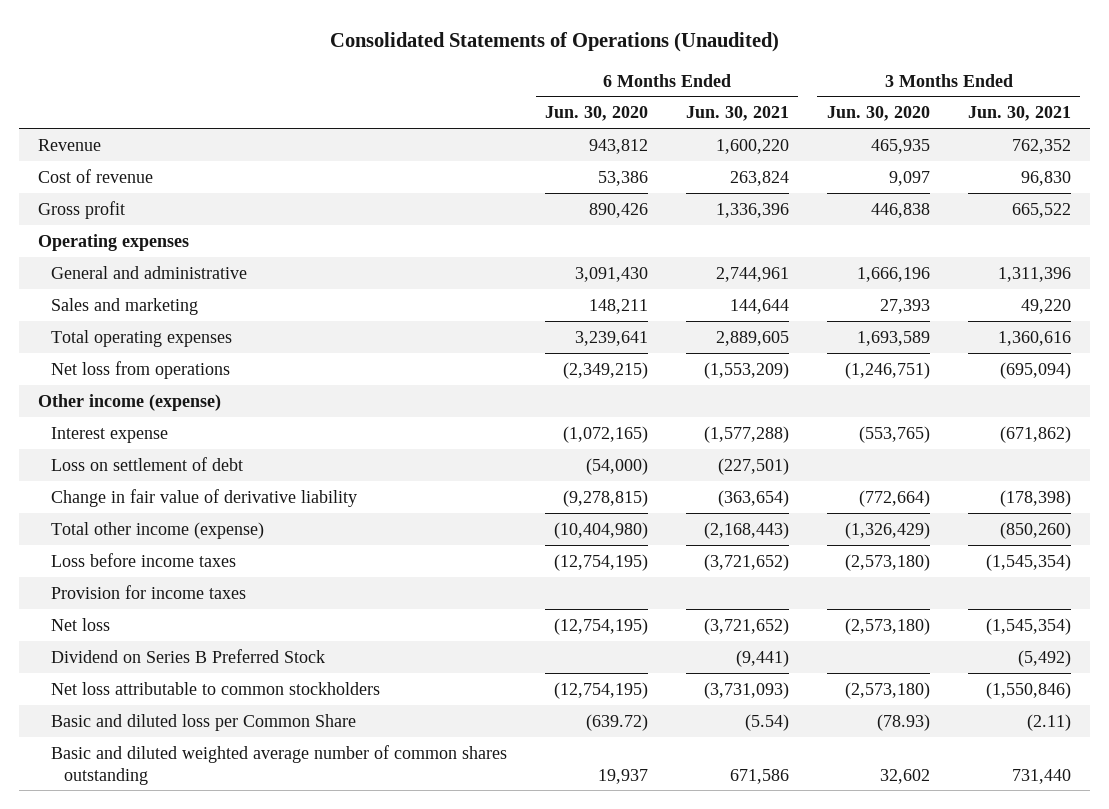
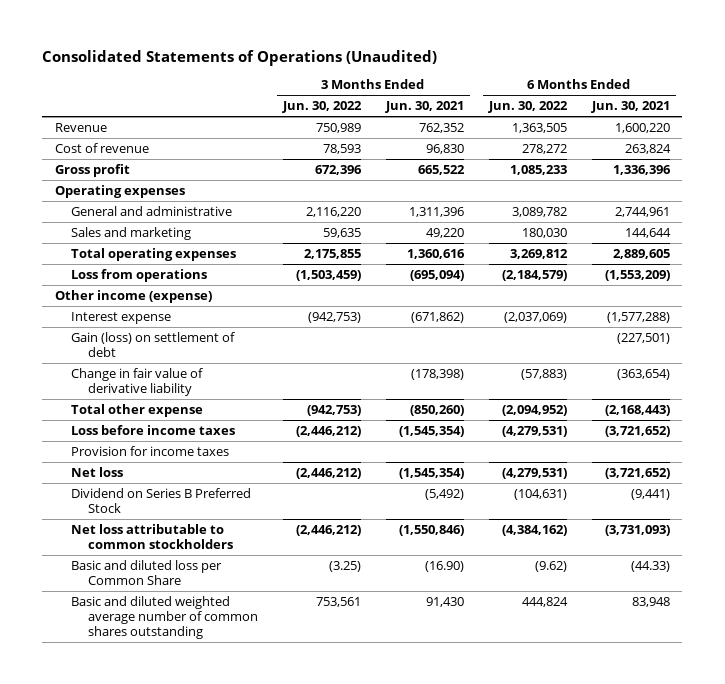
[544,106,648,122] Jun. 30, 2020 -> none
[826,106,930,122] Jun. 30, 2020 -> none
none -> [281,101,362,114] Jun. 30, 2022
none -> [487,101,568,114] Jun. 30, 2022
[51,360,231,379] Net loss from operations -> [71,268,208,282] Loss from operations
[51,456,244,471] Loss on settlement of debt -> [71,331,236,357] Gain (loss) on settlement of debt
[51,521,265,539] Total other income (expense) -> [71,403,204,417] Total other expense
[744,713,789,731] (5.54) -> [630,560,670,572] (44.33)
[1026,713,1071,731] (2.11) -> [424,560,464,572] (16.90)
[729,768,789,784] 671,586 -> [631,596,670,607] 83,948
[1011,768,1071,784] 731,440 -> [425,596,464,607] 91,430

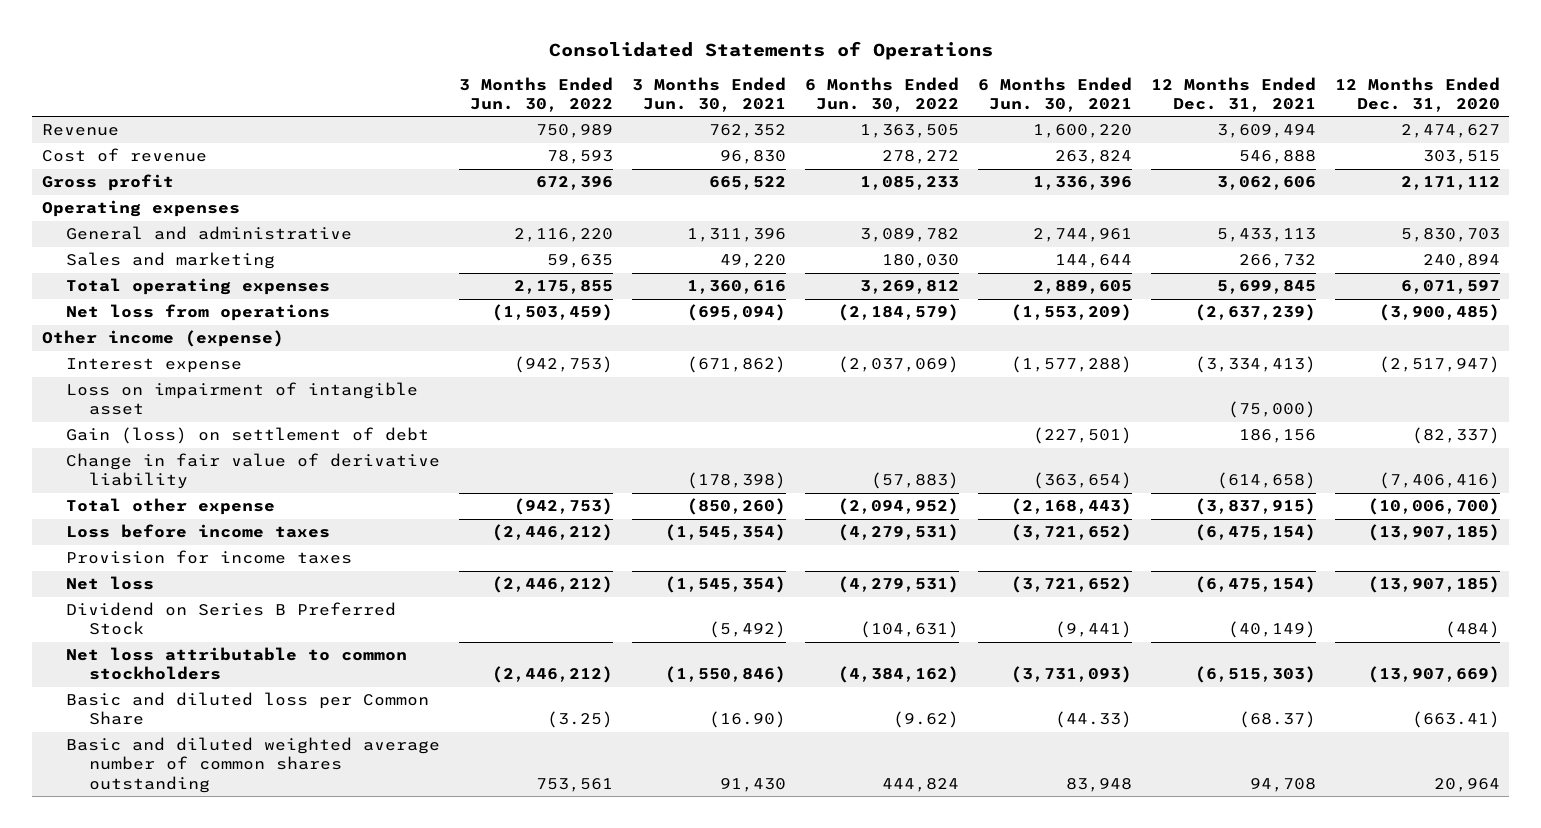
[42,49,438,66] Consolidated Statements of Operations (Unaudited) -> [548,41,993,61] Consolidated Statements of Operations
none -> [1150,76,1316,112] 12 Months Ended Dec. 31, 2021
none -> [1334,76,1500,112] 12 Months Ended Dec. 31, 2020
[71,268,208,282] Loss from operations -> [65,304,330,322] Net loss from operations
none -> [65,382,418,416] Loss on impairment of intangible asset

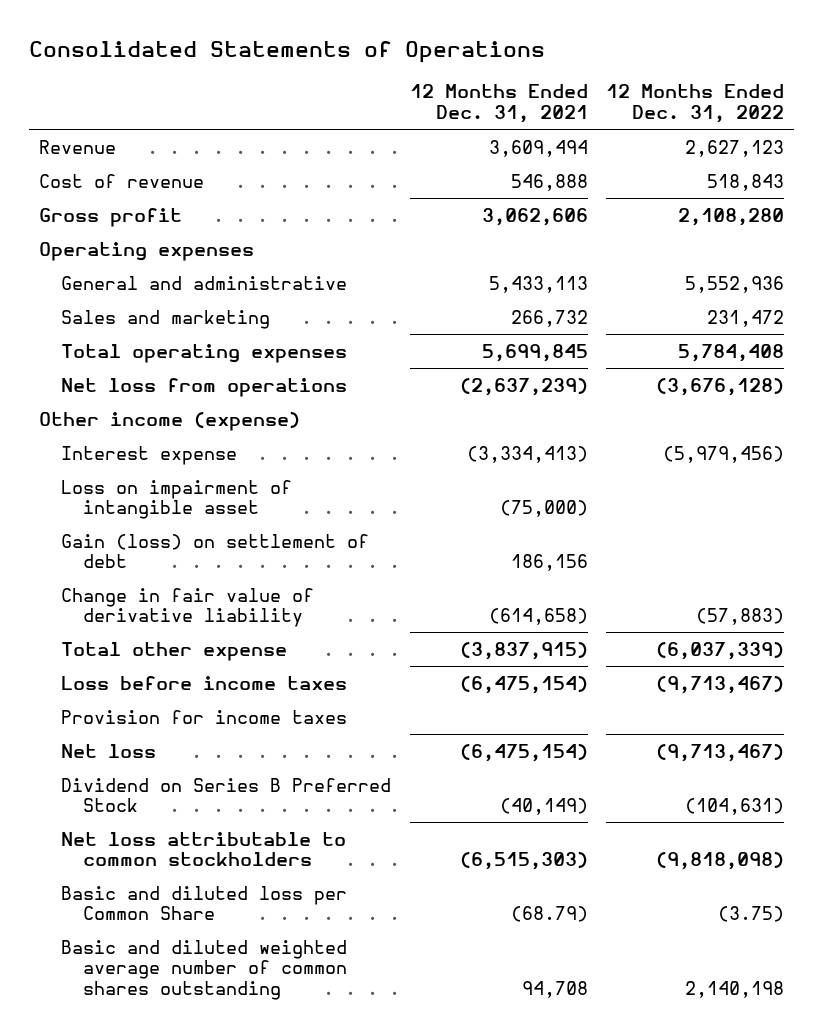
[458,76,613,112] 3 Months Ended Jun. 30, 2022 -> none
[631,76,786,112] 3 Months Ended Jun. 30, 2021 -> none
[804,76,959,112] 6 Months Ended Jun. 30, 2022 -> none
[977,76,1132,112] 6 Months Ended Jun. 30, 2021 -> none
[1334,76,1500,112] 12 Months Ended Dec. 31, 2020 -> none
none -> [606,84,785,123] 12 Months Ended Dec. 31, 2022
[1238,711,1316,729] (68.37) -> [510,906,588,923] (68.79)

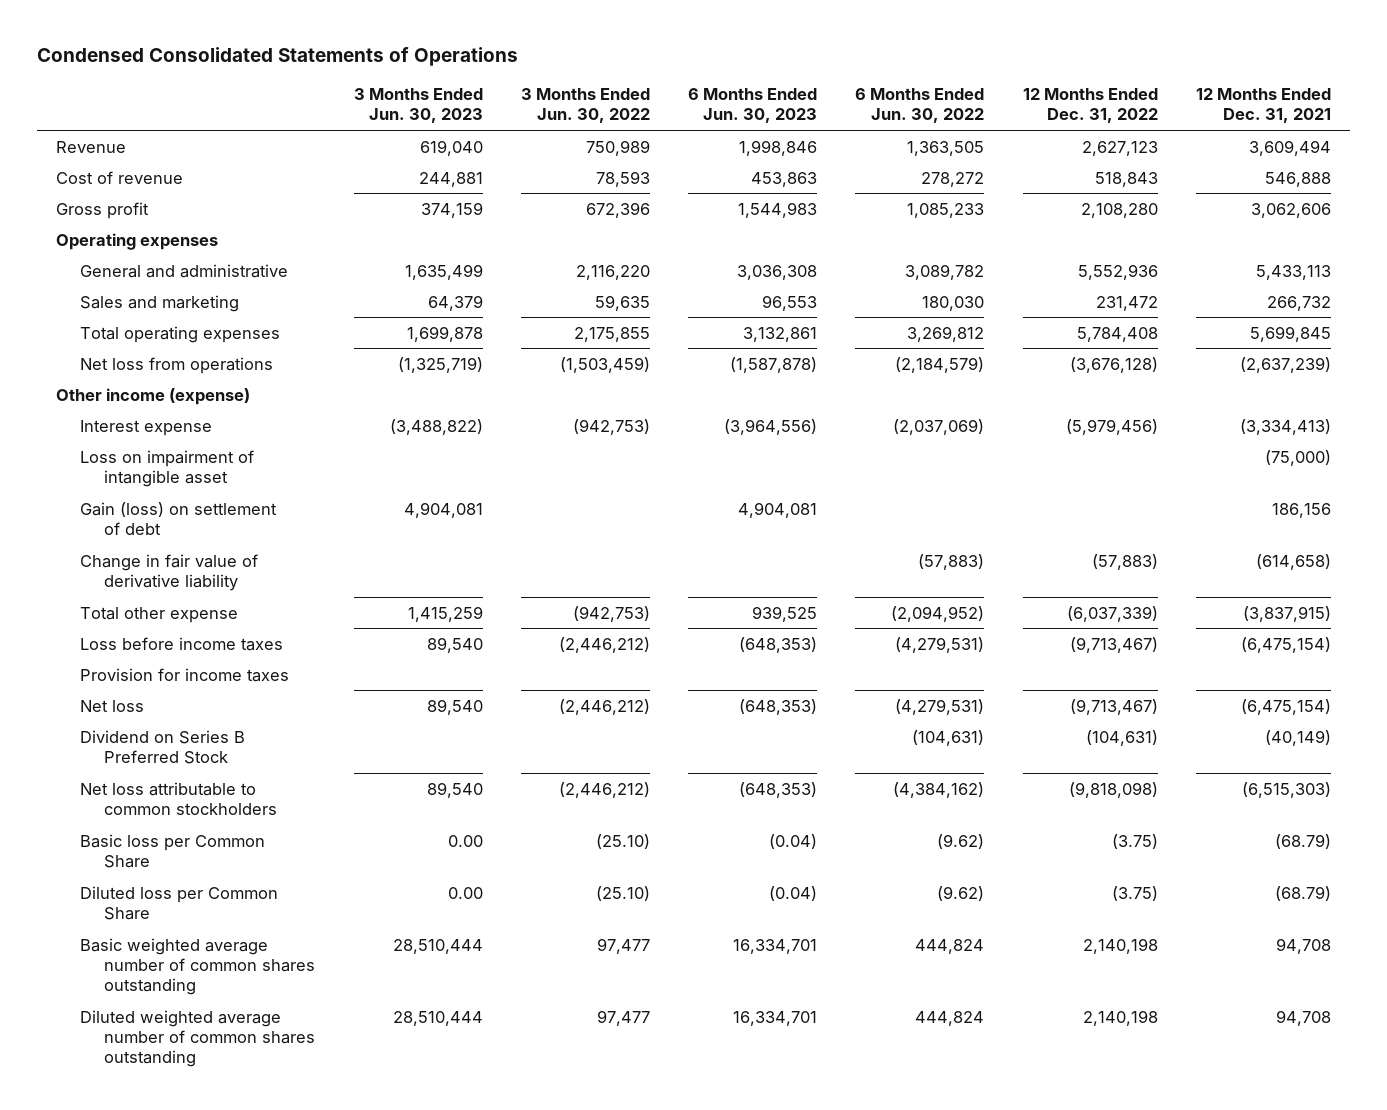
[29,40,546,63] Consolidated Statements of Operations -> [36,47,518,67] Condensed Consolidated Statements of Operations
none -> [353,88,483,124] 3 Months Ended Jun. 30, 2023
none -> [520,88,650,124] 3 Months Ended Jun. 30, 2022
none -> [688,88,818,124] 6 Months Ended Jun. 30, 2023
none -> [855,88,985,124] 6 Months Ended Jun. 30, 2022
[60,885,347,921] Basic and diluted loss per Common Share -> [80,833,266,868] Basic loss per Common Share
none -> [80,885,279,920] Diluted loss per Common Share
[60,939,348,1000] Basic and diluted weighted average number of common shares outstanding -> [80,937,316,996] Basic weighted average number of common shares outstanding
none -> [80,1009,316,1068] Diluted weighted average number of common shares outstanding

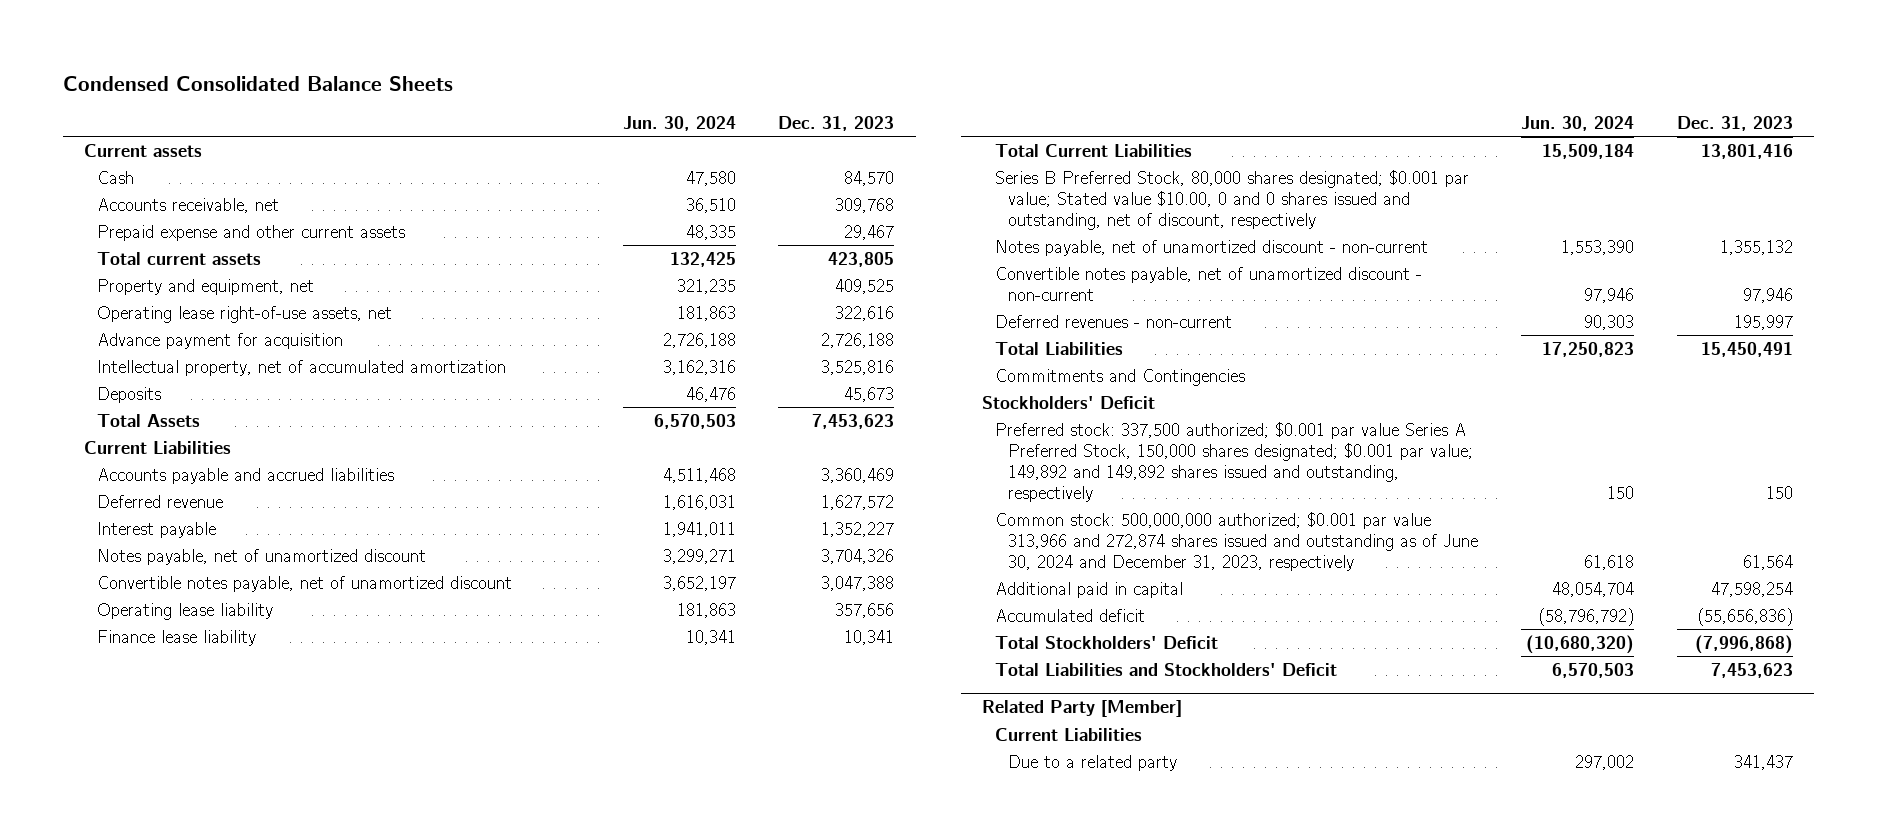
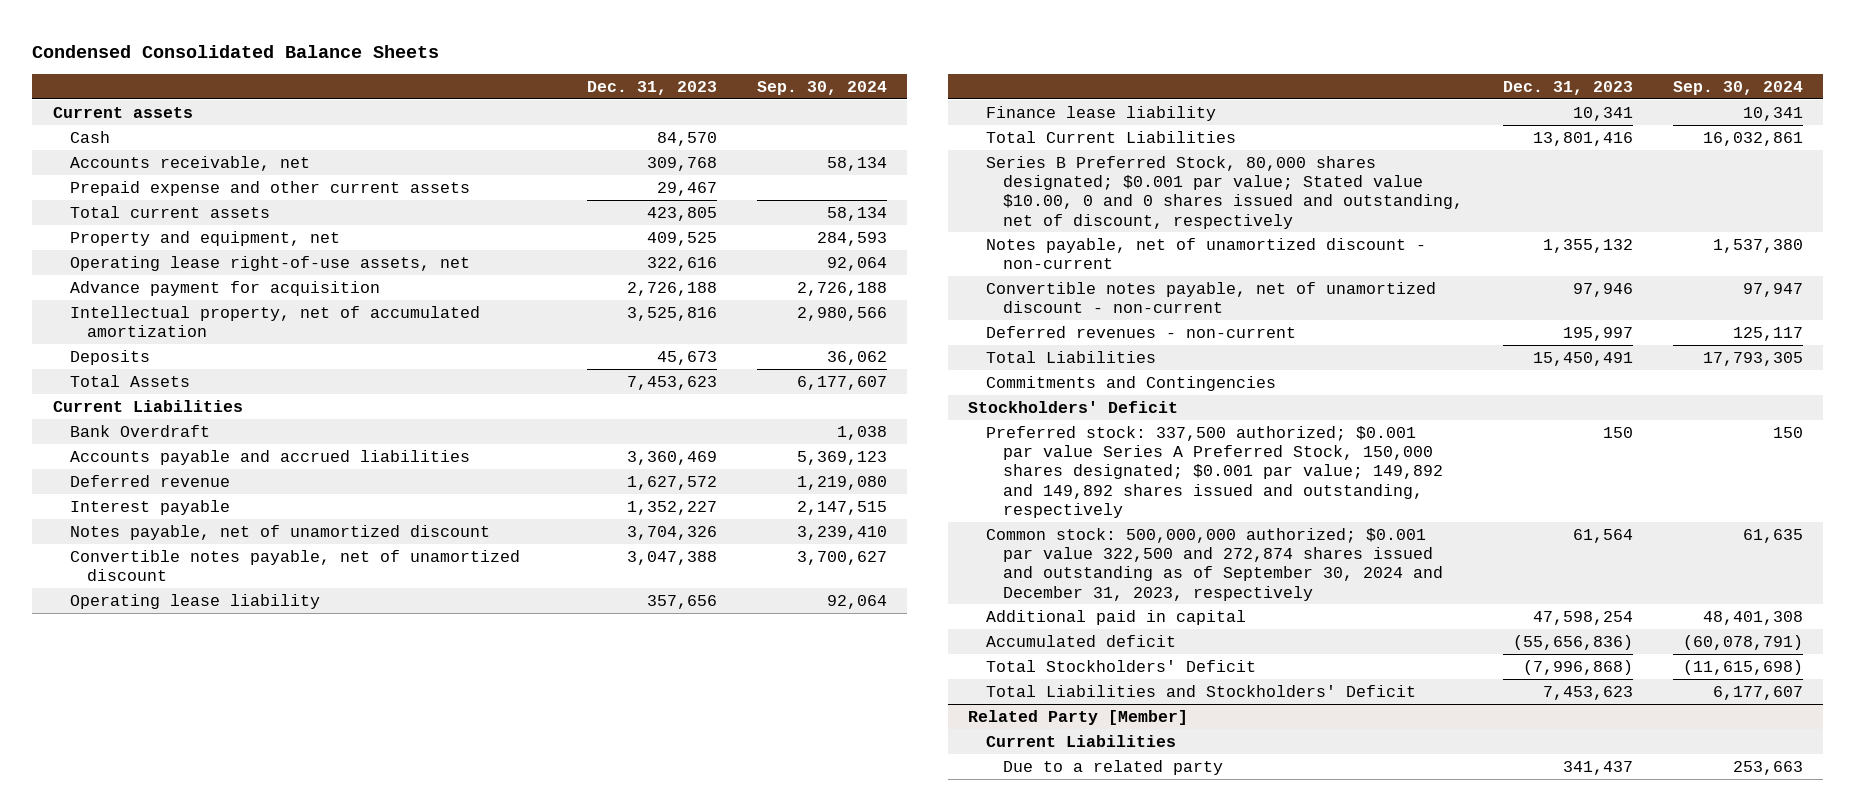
[622,115,736,131] Jun. 30, 2024 -> none
none -> [757,80,888,95] Sep. 30, 2024
none -> [69,424,210,437] Bank Overdraft
[995,511,1479,571] Common stock: 500,000,000 authorized; $0.001 par value 313,966 and 272,874 shares issued and outstanding as of June 30, 2024 and December 31, 2023, respectively -> [985,527,1443,601] Common stock: 500,000,000 authorized; $0.001 par value 322,500 and 272,874 shares issued and outstanding as of September 30, 2024 and December 31, 2023, respectively

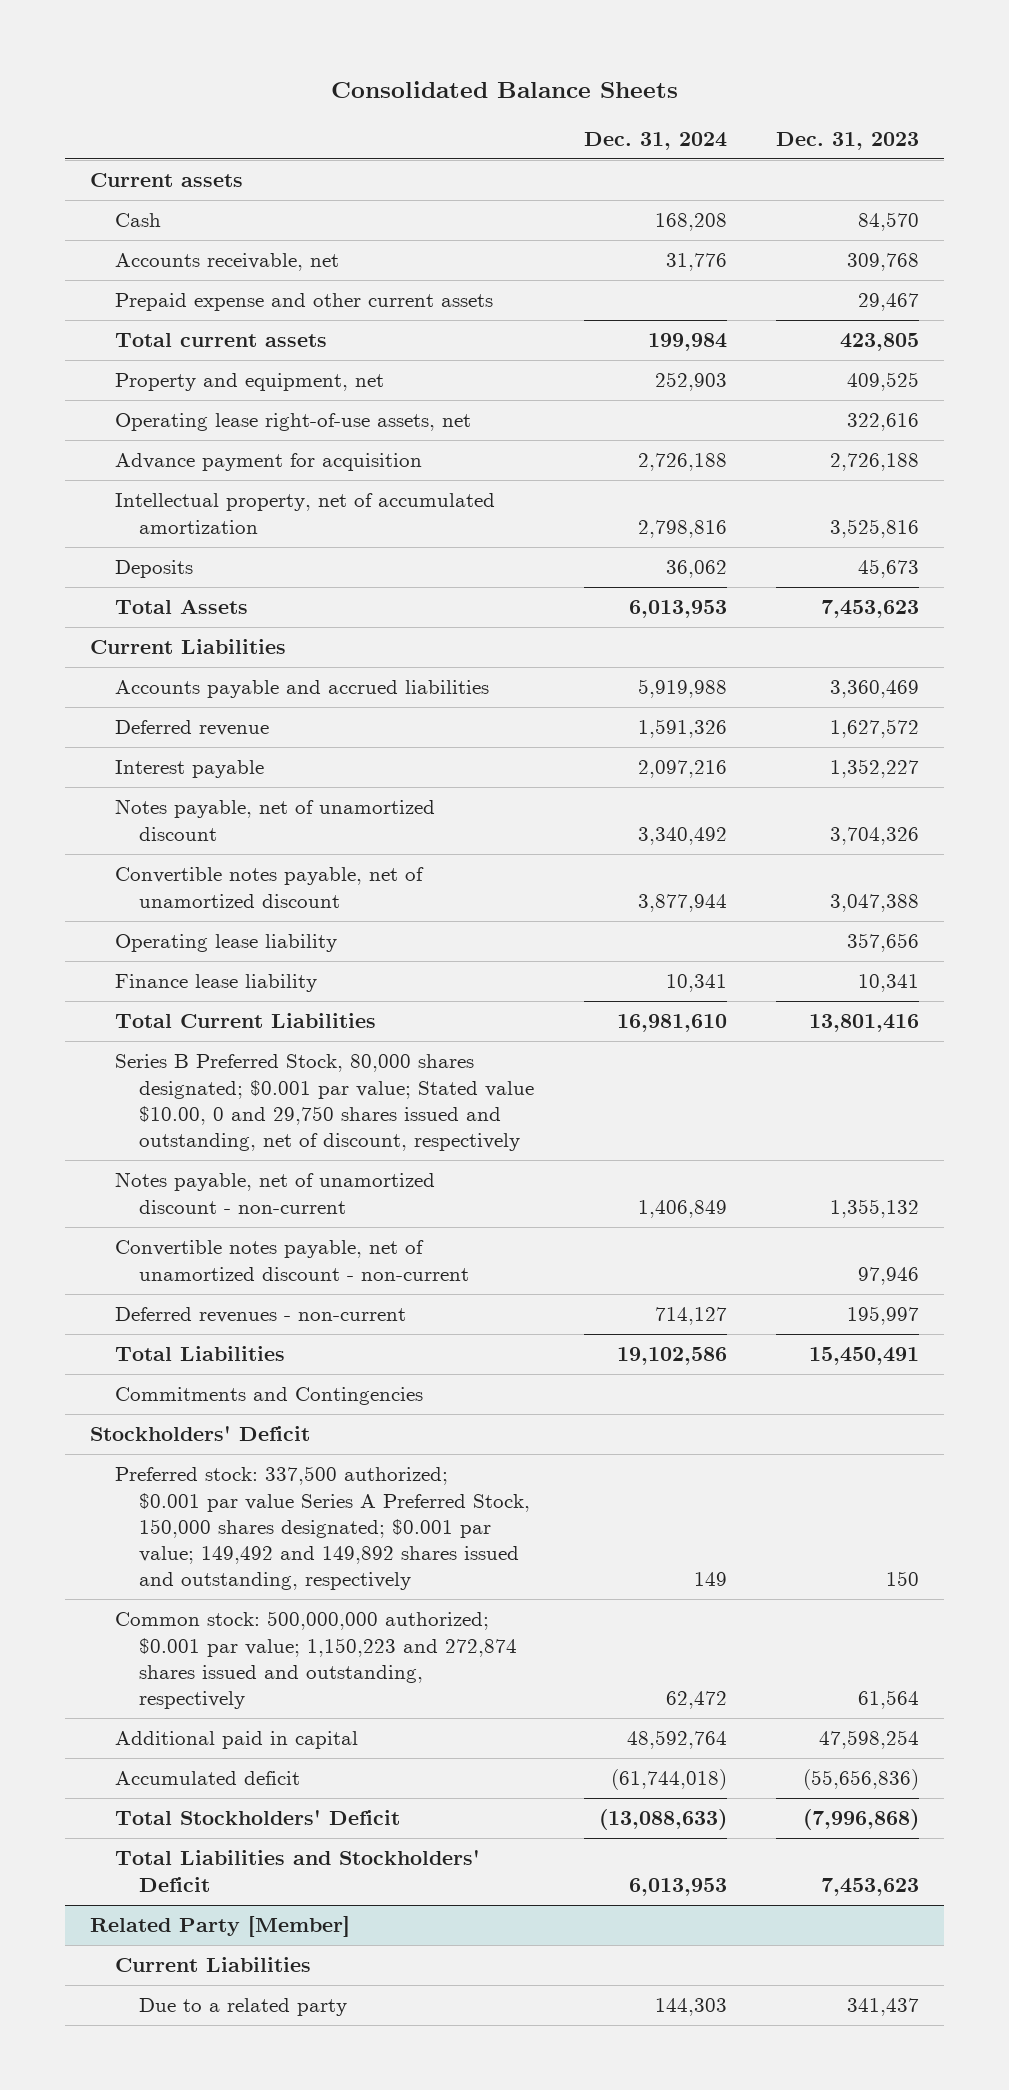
[32,44,440,58] Condensed Consolidated Balance Sheets -> [330,80,678,98] Consolidated Balance Sheets
[757,80,888,95] Sep. 30, 2024 -> none
none -> [583,131,727,150] Dec. 31, 2024
[69,424,210,437] Bank Overdraft -> none
[985,155,1463,229] Series B Preferred Stock, 80,000 shares designated; $0.001 par value; Stated value $10.00, 0 and 0 shares issued and outstanding, net of discount, respectively -> [114,1054,534,1151] Series B Preferred Stock, 80,000 shares designated; $0.001 par value; Stated value $10.00, 0 and 29,750 shares issued and outstanding, net of discount, respectively
[985,425,1443,518] Preferred stock: 337,500 authorized; $0.001 par value Series A Preferred Stock, 150,000 shares designated; $0.001 par value; 149,892 and 149,892 shares issued and outstanding, respectively -> [114,1466,530,1590] Preferred stock: 337,500 authorized; $0.001 par value Series A Preferred Stock, 150,000 shares designated; $0.001 par value; 149,492 and 149,892 shares issued and outstanding, respectively
[985,527,1443,601] Common stock: 500,000,000 authorized; $0.001 par value 322,500 and 272,874 shares issued and outstanding as of September 30, 2024 and December 31, 2023, respectively -> [114,1611,517,1709] Common stock: 500,000,000 authorized; $0.001 par value; 1,150,223 and 272,874 shares issued and outstanding, respectively

